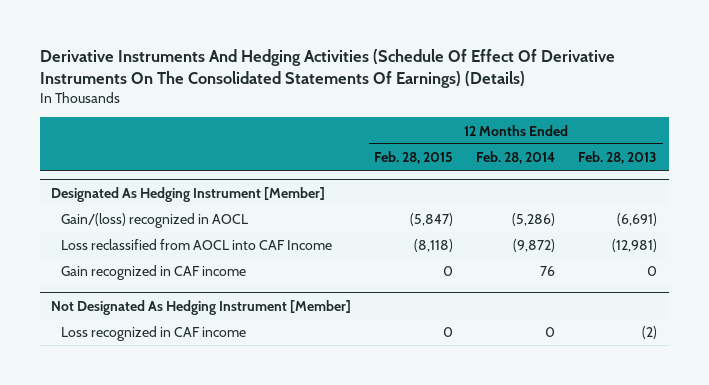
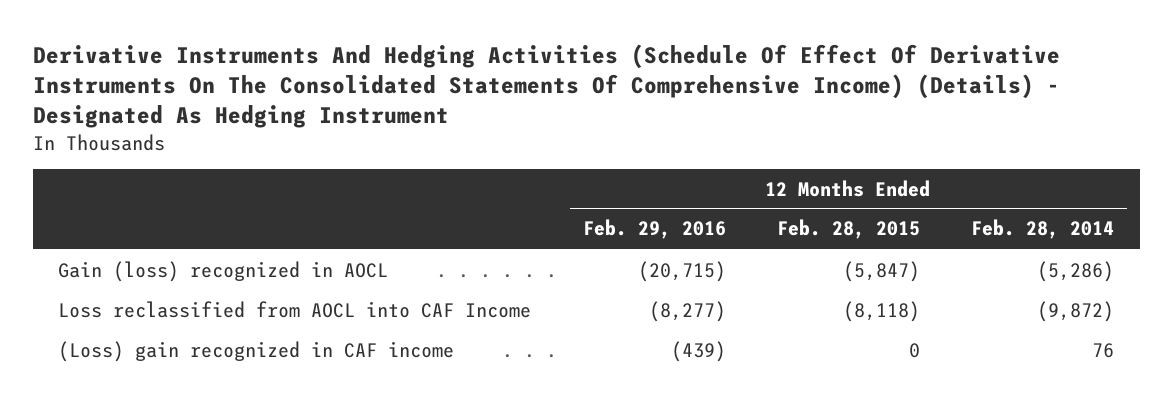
[39,48,615,89] Derivative Instruments And Hedging Activities (Schedule Of Effect Of Derivative Instruments On The Consolidated Statements Of Earnings) (Details) -> [32,43,1060,129] Derivative Instruments And Hedging Activities (Schedule Of Effect Of Derivative Instruments On The Consolidated Statements Of Comprehensive Income) (Details) - Designated As Hedging Instrument
[578,150,658,164] Feb. 28, 2013 -> none
none -> [582,219,726,240] Feb. 29, 2016
[51,186,326,202] Designated As Hedging Instrument [Member] -> none
[61,213,249,229] Gain/(loss) recognized in AOCL -> [58,260,389,282] Gain (loss) recognized in AOCL
[51,299,352,315] Not Designated As Hedging Instrument [Member] -> none
[61,326,247,342] Loss recognized in CAF income -> none
[61,265,247,281] Gain recognized in CAF income -> [58,340,455,362] (Loss) gain recognized in CAF income

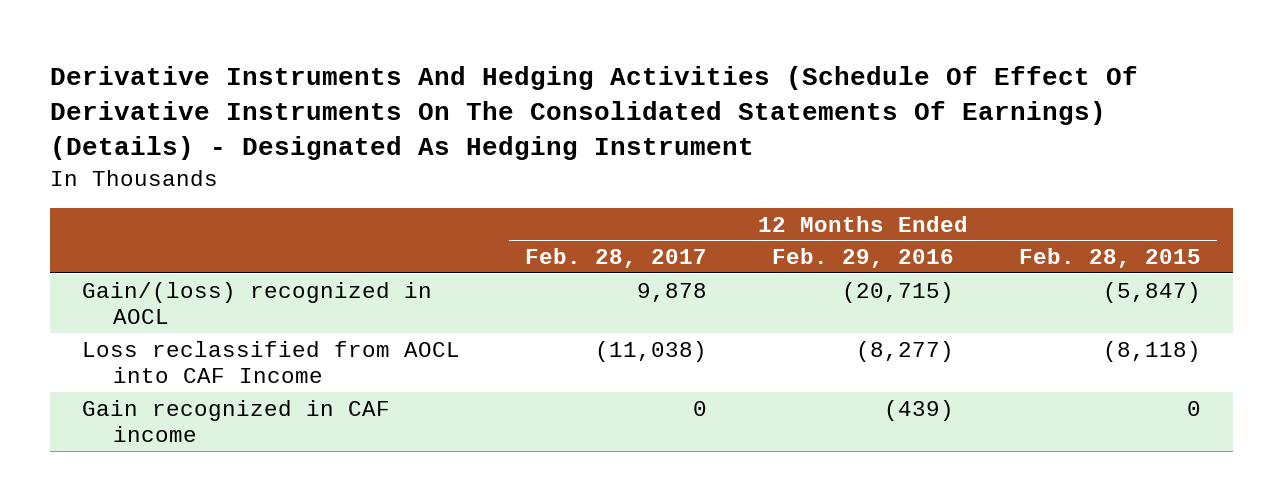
[32,43,1060,129] Derivative Instruments And Hedging Activities (Schedule Of Effect Of Derivative Instruments On The Consolidated Statements Of Comprehensive Income) (Details) - Designated As Hedging Instrument -> [50,66,1139,161] Derivative Instruments And Hedging Activities (Schedule Of Effect Of Derivative Instruments On The Consolidated Statements Of Earnings) (Details) - Designated As Hedging Instrument
[971,219,1115,240] Feb. 28, 2014 -> none
none -> [525,247,708,268] Feb. 28, 2017
[58,260,389,282] Gain (loss) recognized in AOCL -> [82,281,433,324] Gain/(loss) recognized in AOCL
[58,340,455,362] (Loss) gain recognized in CAF income -> [82,399,391,442] Gain recognized in CAF income

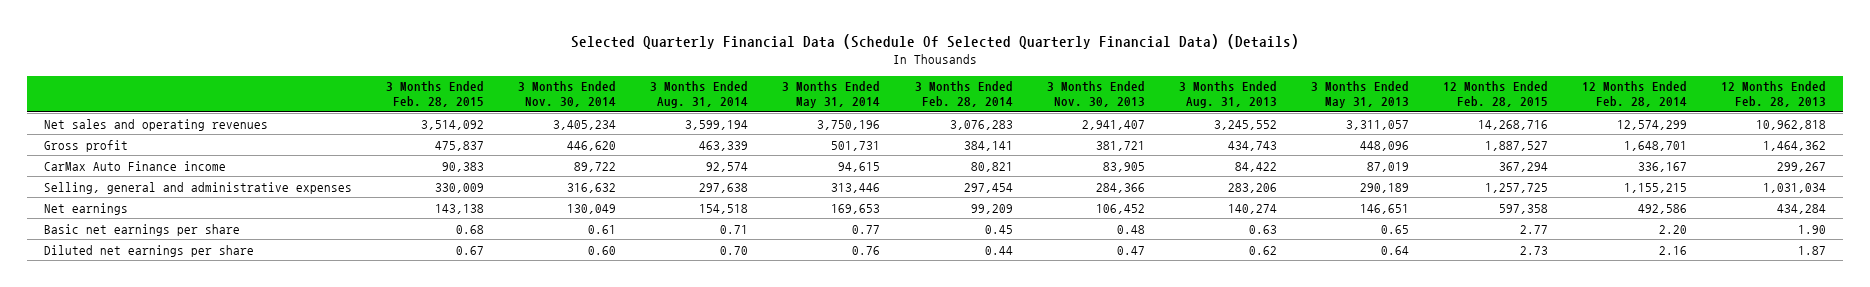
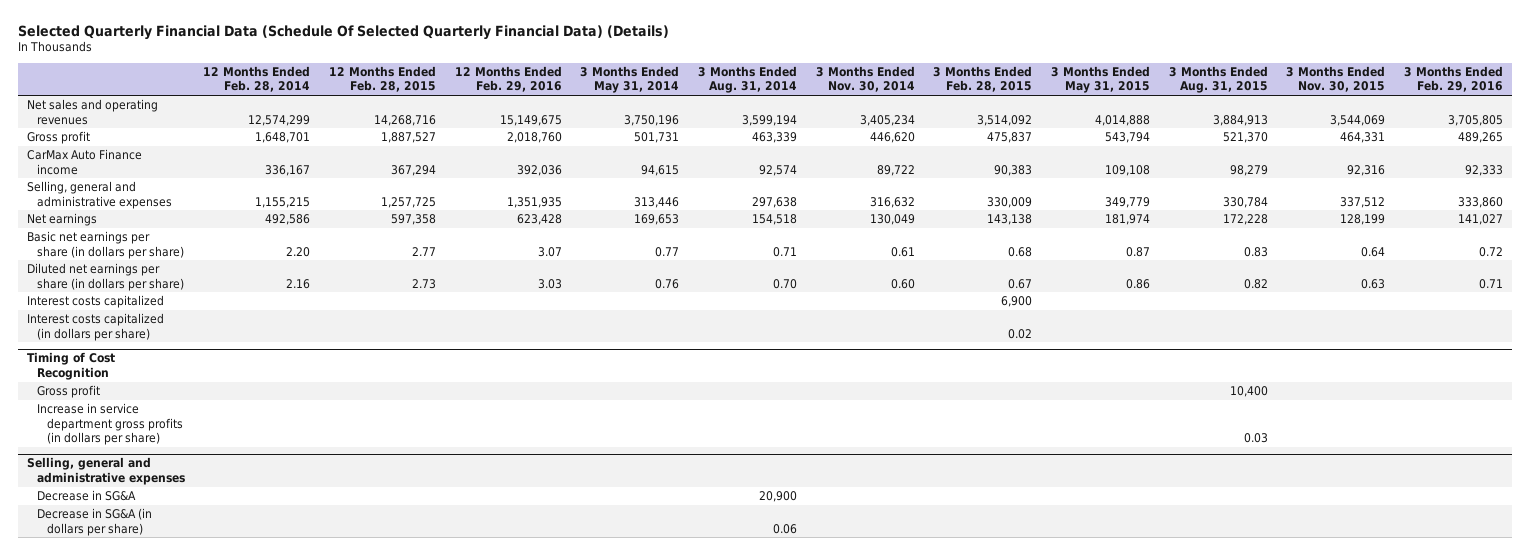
[914,81,1013,108] 3 Months Ended Feb. 28, 2014 -> none
[1046,81,1145,108] 3 Months Ended Nov. 30, 2013 -> none
[1178,81,1277,109] 3 Months Ended Aug. 31, 2013 -> none
[1310,81,1409,109] 3 Months Ended May 31, 2013 -> none
[1721,81,1827,108] 12 Months Ended Feb. 28, 2013 -> none
none -> [454,66,562,93] 12 Months Ended Feb. 29, 2016
none -> [1050,66,1150,94] 3 Months Ended May 31, 2015
none -> [1168,66,1268,94] 3 Months Ended Aug. 31, 2015
none -> [1286,66,1386,93] 3 Months Ended Nov. 30, 2015
none -> [1403,66,1503,93] 3 Months Ended Feb. 29, 2016
[44,223,241,236] Basic net earnings per share -> [26,231,184,259] Basic net earnings per share (in dollars per share)
[44,244,255,257] Diluted net earnings per share -> [26,263,184,291] Diluted net earnings per share (in dollars per share)
none -> [26,295,164,309] Interest costs capitalized
none -> [26,313,164,341] Interest costs capitalized (in dollars per share)
none -> [26,352,115,380] Timing of Cost Recognition
none -> [36,385,100,399] Gross profit
none -> [36,403,183,445] Increase in service department gross profits (in dollars per share)
none -> [26,457,185,485] Selling, general and administrative expenses
none -> [36,490,136,502] Decrease in SG&A
none -> [36,508,152,536] Decrease in SG&A (in dollars per share)

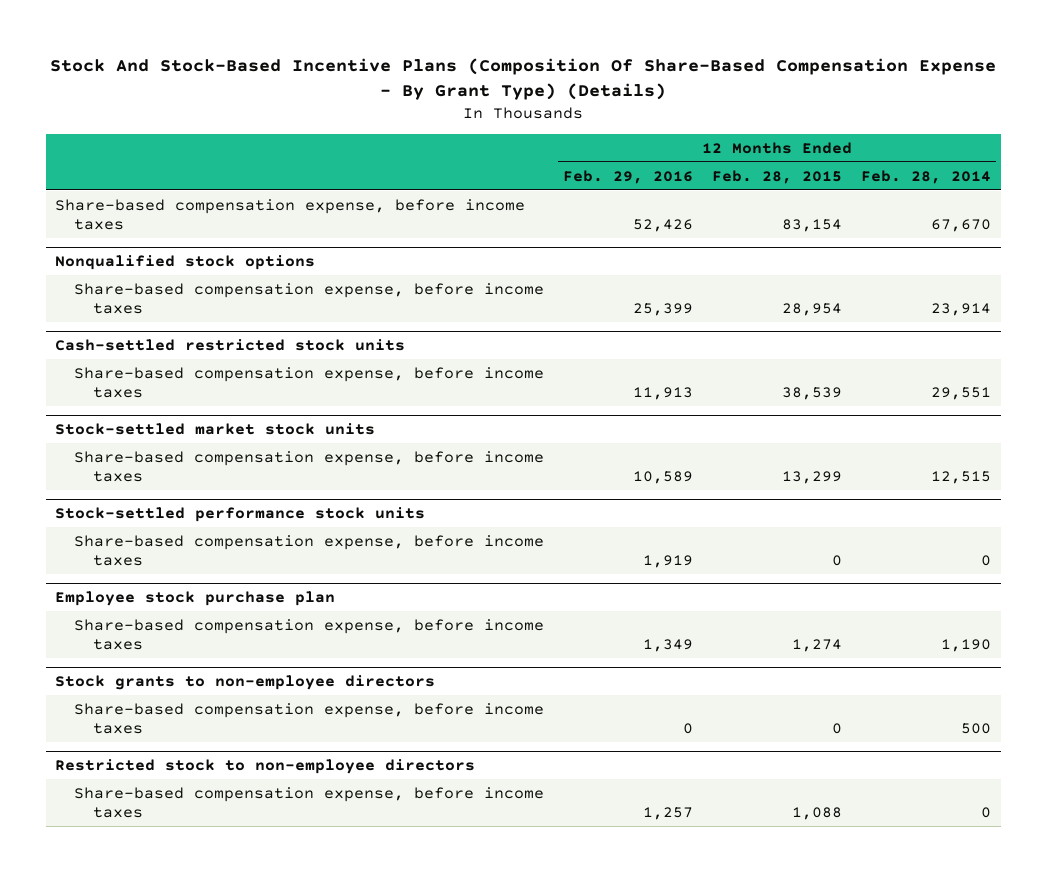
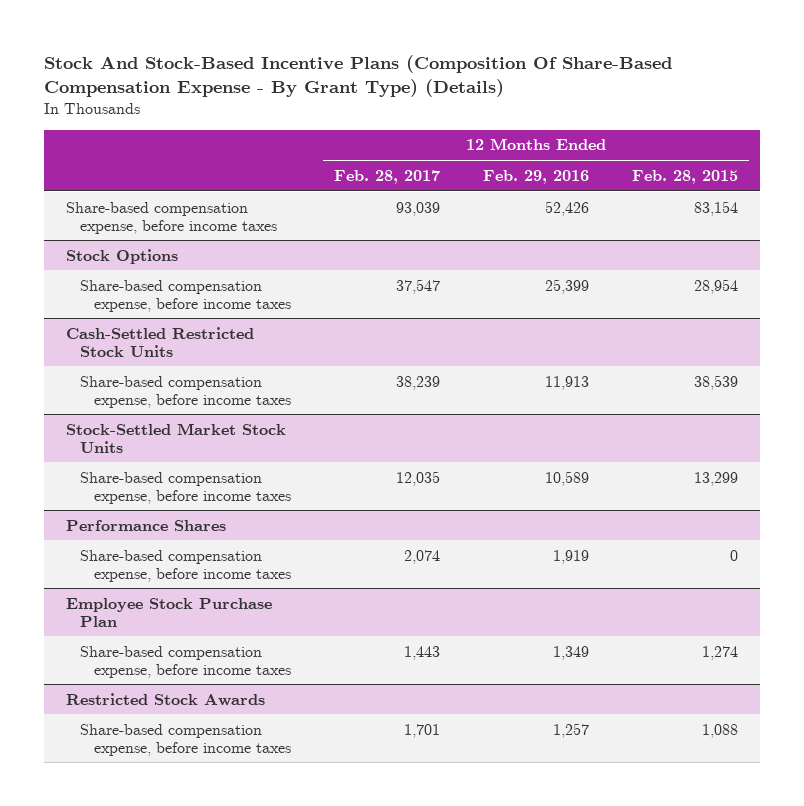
[861,169,992,184] Feb. 28, 2014 -> none
none -> [333,169,440,184] Feb. 28, 2017
[55,255,316,271] Nonqualified stock options -> [66,248,179,264] Stock Options
[55,339,406,352] Cash-settled restricted stock units -> [66,326,255,357] Cash-Settled Restricted Stock Units
[55,423,376,436] Stock-settled market stock units -> [66,422,287,453] Stock-Settled Market Stock Units
[55,507,426,523] Stock-settled performance stock units -> [66,519,227,531] Performance Shares
[55,591,336,607] Employee stock purchase plan -> [66,597,273,627] Employee Stock Purchase Plan
[55,675,436,691] Stock grants to non-employee directors -> none
[74,702,545,735] Share-based compensation expense, before income taxes -> none
[55,759,476,775] Restricted stock to non-employee directors -> [66,692,266,706] Restricted Stock Awards

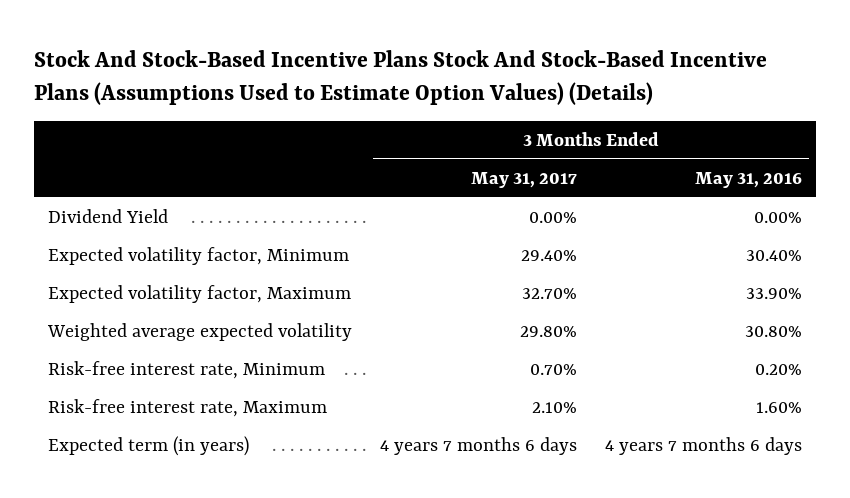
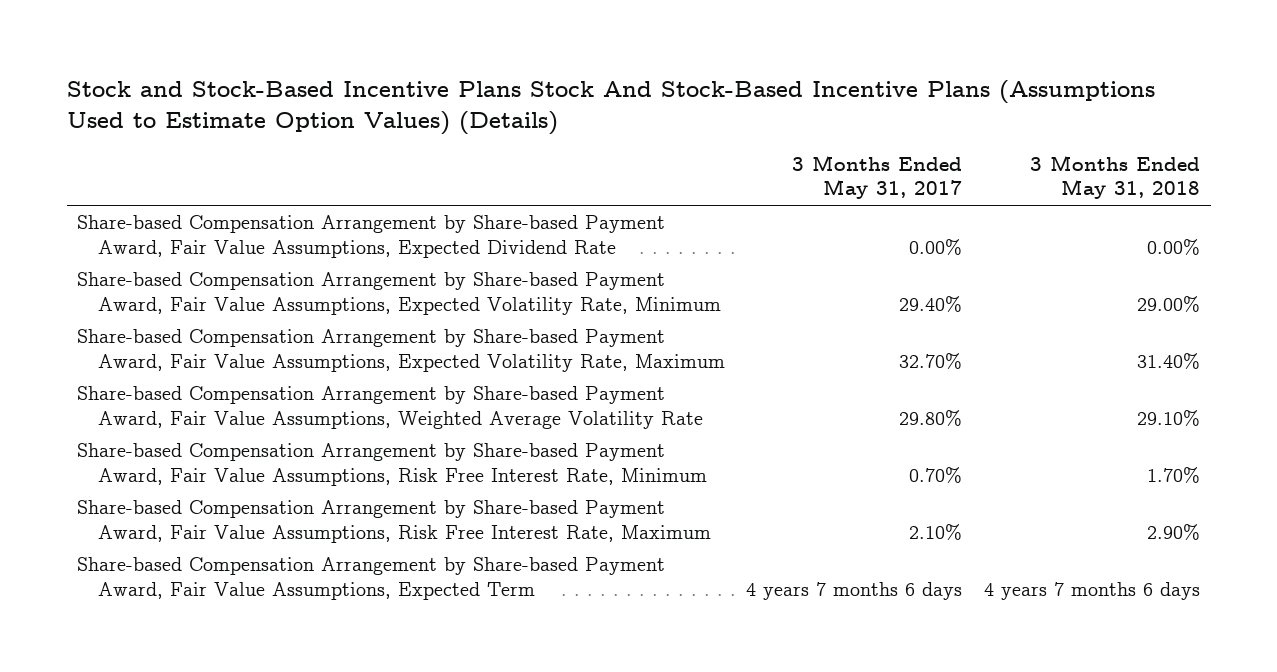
[33,49,767,105] Stock And Stock-Based Incentive Plans Stock And Stock-Based Incentive Plans (Assumptions Used to Estimate Option Values) (Details) -> [66,80,1155,135] Stock and Stock-Based Incentive Plans Stock And Stock-Based Incentive Plans (Assumptions Used to Estimate Option Values) (Details)
[695,171,803,188] May 31, 2016 -> none
none -> [1029,154,1200,200] 3 Months Ended May 31, 2018
[47,208,168,223] Dividend Yield -> [77,215,666,258] Share-based Compensation Arrangement by Share-based Payment Award, Fair Value Assumptions, Expected Dividend Rate
[47,246,349,265] Expected volatility factor, Minimum -> [77,272,722,315] Share-based Compensation Arrangement by Share-based Payment Award, Fair Value Assumptions, Expected Volatility Rate, Minimum
[47,284,351,303] Expected volatility factor, Maximum -> [77,329,726,372] Share-based Compensation Arrangement by Share-based Payment Award, Fair Value Assumptions, Expected Volatility Rate, Maximum
[46,322,352,341] Weighted average expected volatility -> [77,386,704,429] Share-based Compensation Arrangement by Share-based Payment Award, Fair Value Assumptions, Weighted Average Volatility Rate
[47,360,325,379] Risk-free interest rate, Minimum -> [77,443,708,486] Share-based Compensation Arrangement by Share-based Payment Award, Fair Value Assumptions, Risk Free Interest Rate, Minimum
[47,398,327,417] Risk-free interest rate, Maximum -> [77,500,712,543] Share-based Compensation Arrangement by Share-based Payment Award, Fair Value Assumptions, Risk Free Interest Rate, Maximum
[47,435,249,456] Expected term (in years) -> [77,557,666,600] Share-based Compensation Arrangement by Share-based Payment Award, Fair Value Assumptions, Expected Term

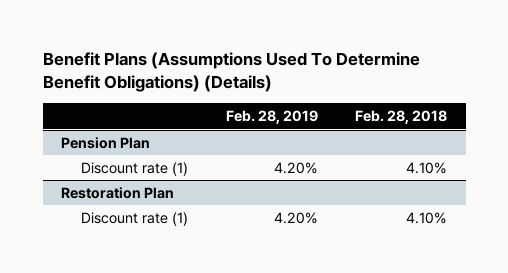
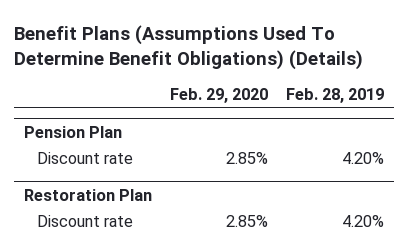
[355,110,448,125] Feb. 28, 2018 -> none
none -> [170,88,269,104] Feb. 29, 2020
[81,161,189,176] Discount rate (1) -> [36,152,133,165] Discount rate
[81,211,189,226] Discount rate (1) -> [36,215,133,228] Discount rate

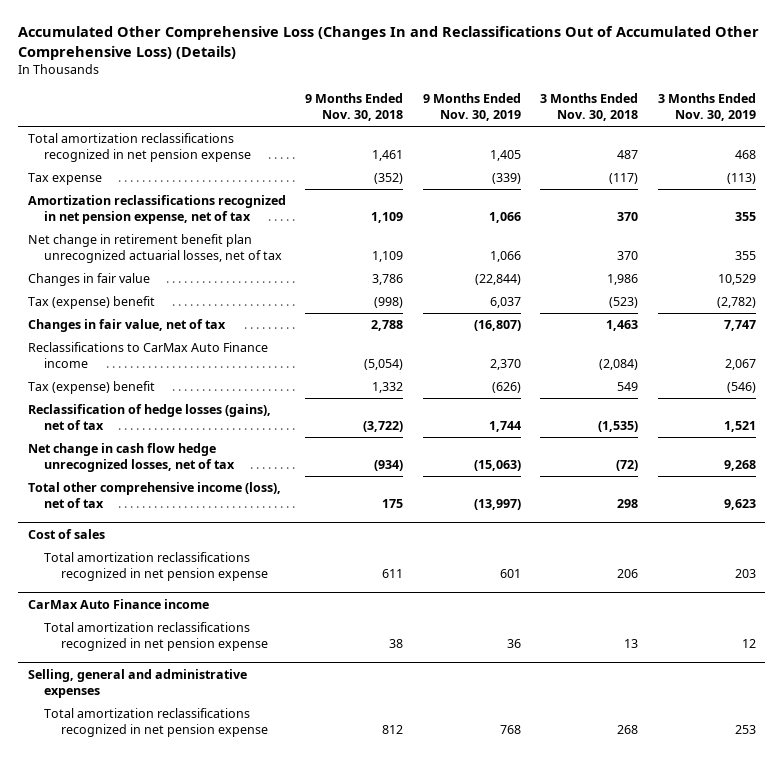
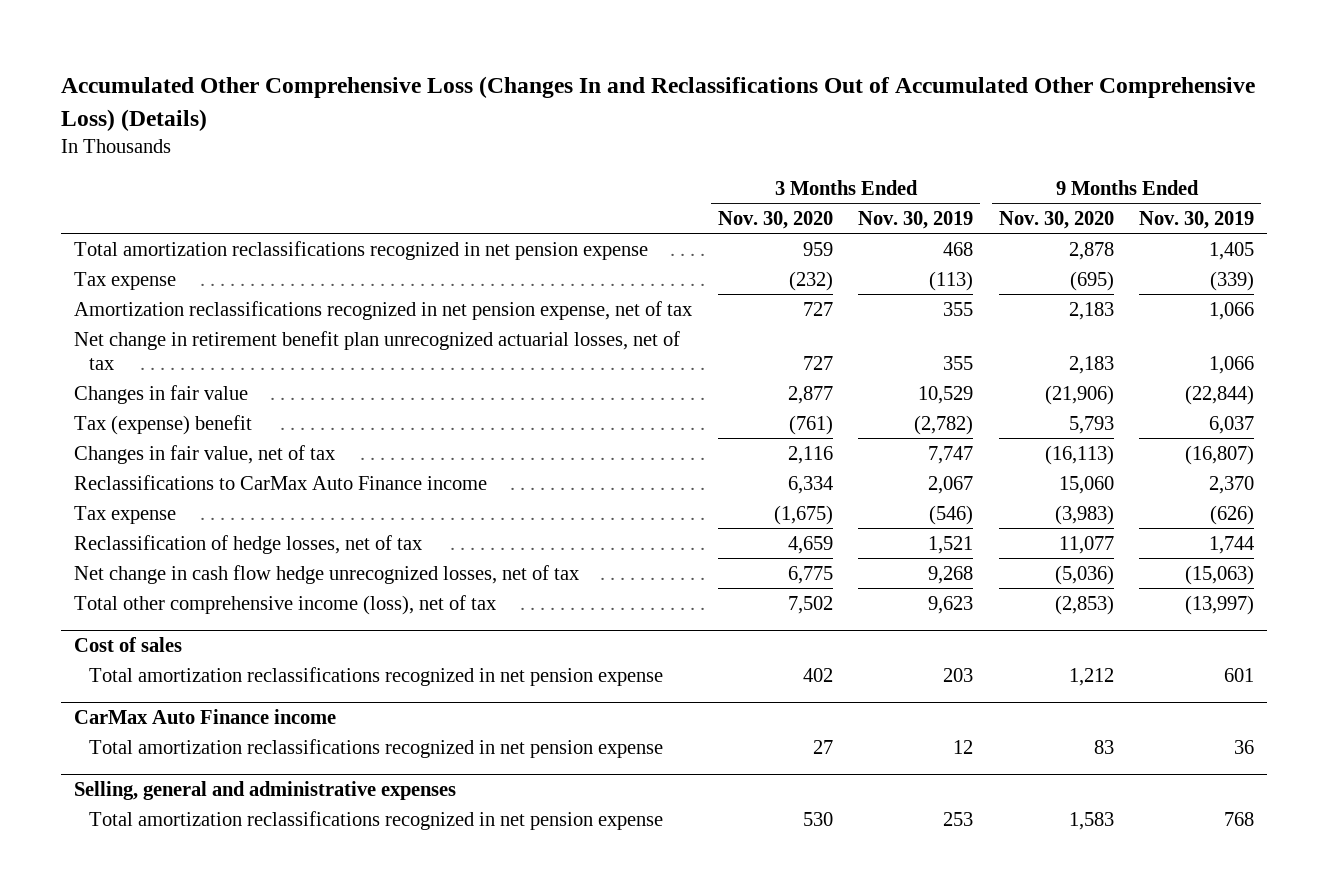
[305,92,404,121] 9 Months Ended Nov. 30, 2018 -> none
[540,92,639,121] 3 Months Ended Nov. 30, 2018 -> none
none -> [717,211,833,230] Nov. 30, 2020
none -> [998,211,1114,230] Nov. 30, 2020
[27,381,155,395] Tax (expense) benefit -> [74,505,177,524] Tax expense
[27,404,271,431] Reclassification of hedge losses (gains), net of tax -> [74,534,423,554] Reclassification of hedge losses, net of tax

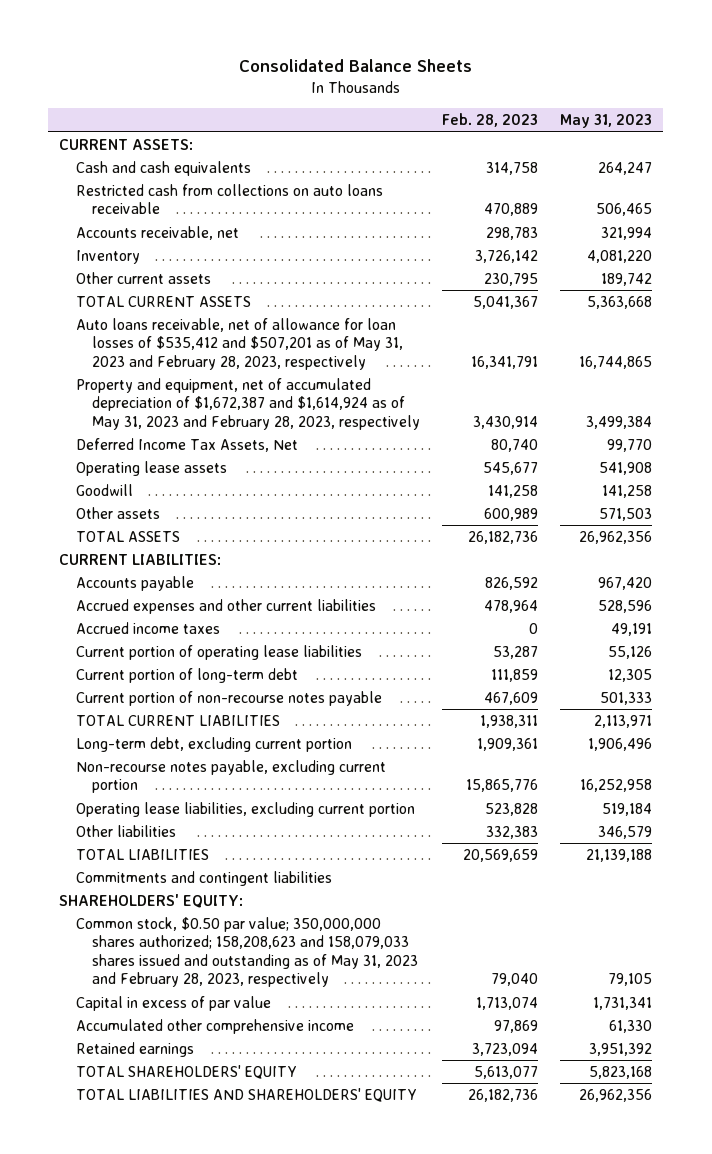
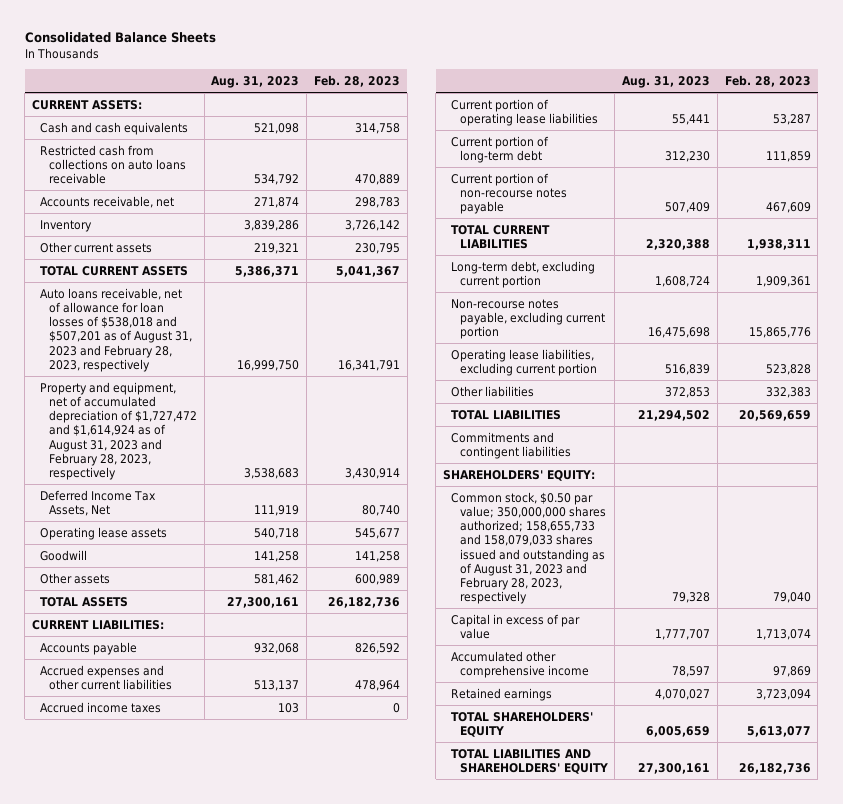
[560,114,653,129] May 31, 2023 -> none
none -> [211,75,300,88] Aug. 31, 2023
[75,317,404,370] Auto loans receivable, net of allowance for loan losses of $535,412 and $507,201 as of May 31, 2023 and February 28, 2023, respectively -> [40,287,192,372] Auto loans receivable, net of allowance for loan losses of $538,018 and $507,201 as of August 31, 2023 and February 28, 2023, respectively
[75,377,421,430] Property and equipment, net of accumulated depreciation of $1,672,387 and $1,614,924 as of May 31, 2023 and February 28, 2023, respectively -> [40,381,197,480] Property and equipment, net of accumulated depreciation of $1,727,472 and $1,614,924 as of August 31, 2023 and February 28, 2023, respectively
[75,916,419,988] Common stock, $0.50 par value; 350,000,000 shares authorized; 158,208,623 and 158,079,033 shares issued and outstanding as of May 31, 2023 and February 28, 2023, respectively -> [451,491,606,605] Common stock, $0.50 par value; 350,000,000 shares authorized; 158,655,733 and 158,079,033 shares issued and outstanding as of August 31, 2023 and February 28, 2023, respectively

